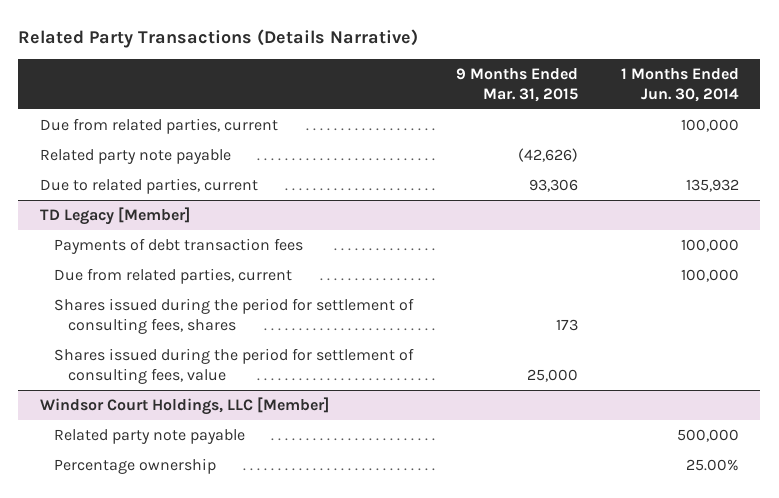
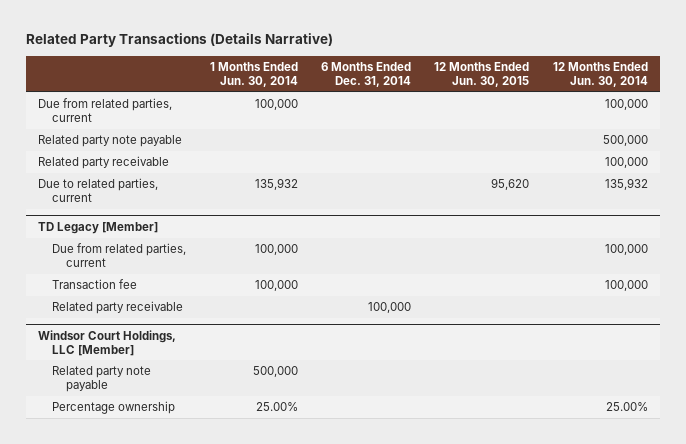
[455,67,578,102] 9 Months Ended Mar. 31, 2015 -> none
none -> [320,62,411,87] 6 Months Ended Dec. 31, 2014
none -> [434,62,530,87] 12 Months Ended Jun. 30, 2015
none -> [552,62,648,87] 12 Months Ended Jun. 30, 2014
none -> [37,156,169,170] Related party receivable
[54,237,304,254] Payments of debt transaction fees -> none
[54,297,415,334] Shares issued during the period for settlement of consulting fees, shares -> none
[54,347,415,384] Shares issued during the period for settlement of consulting fees, value -> none
none -> [52,279,138,290] Transaction fee
none -> [52,301,184,315] Related party receivable

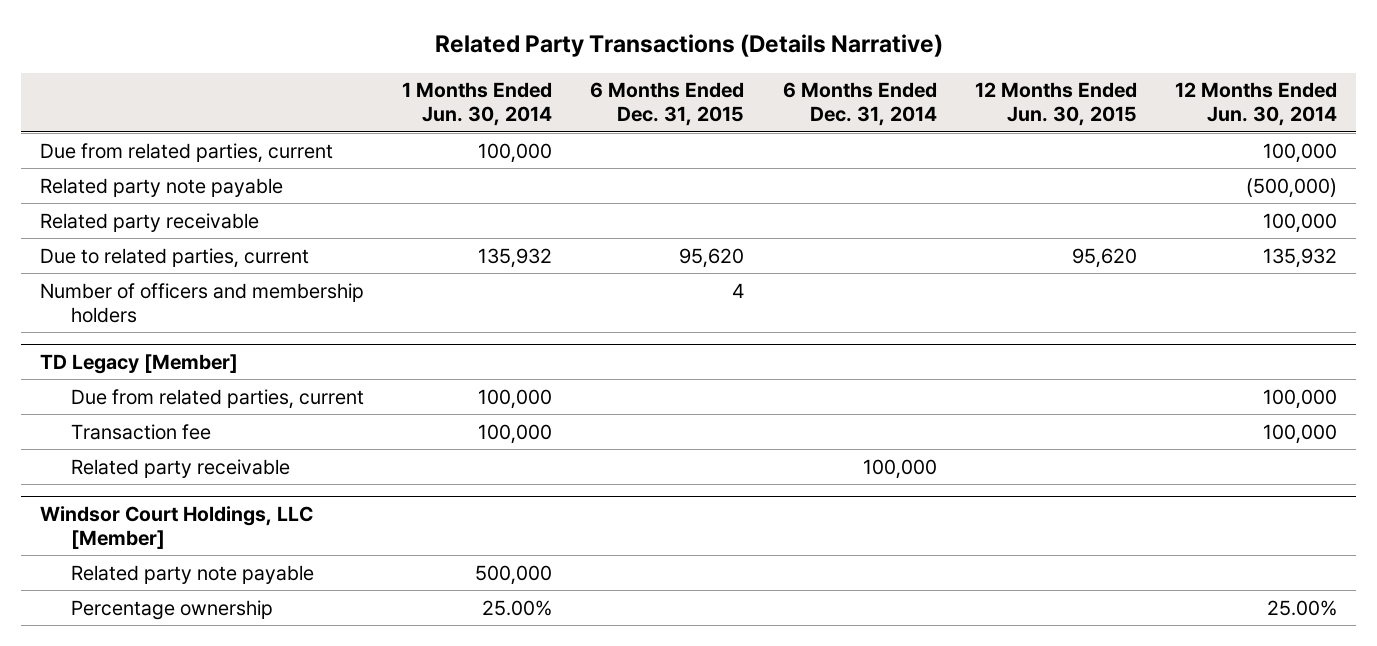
none -> [590,82,745,127] 6 Months Ended Dec. 31, 2015
[602,135,648,147] 500,000 -> [1246,177,1338,198] (500,000)
none -> [40,282,365,323] Number of officers and membership holders

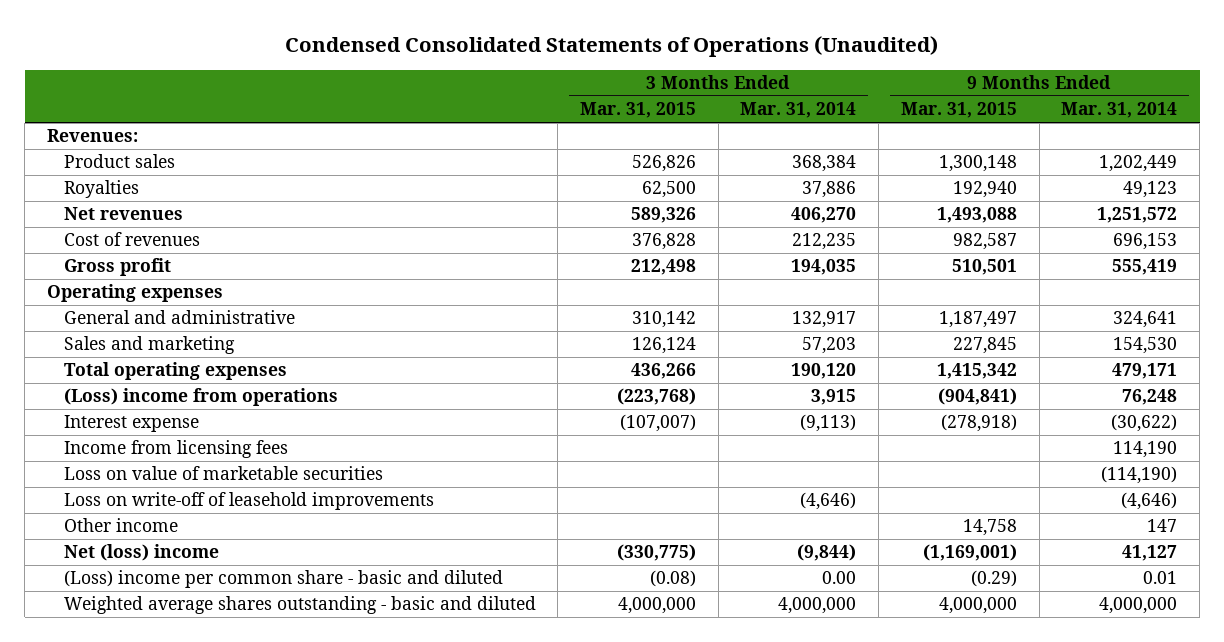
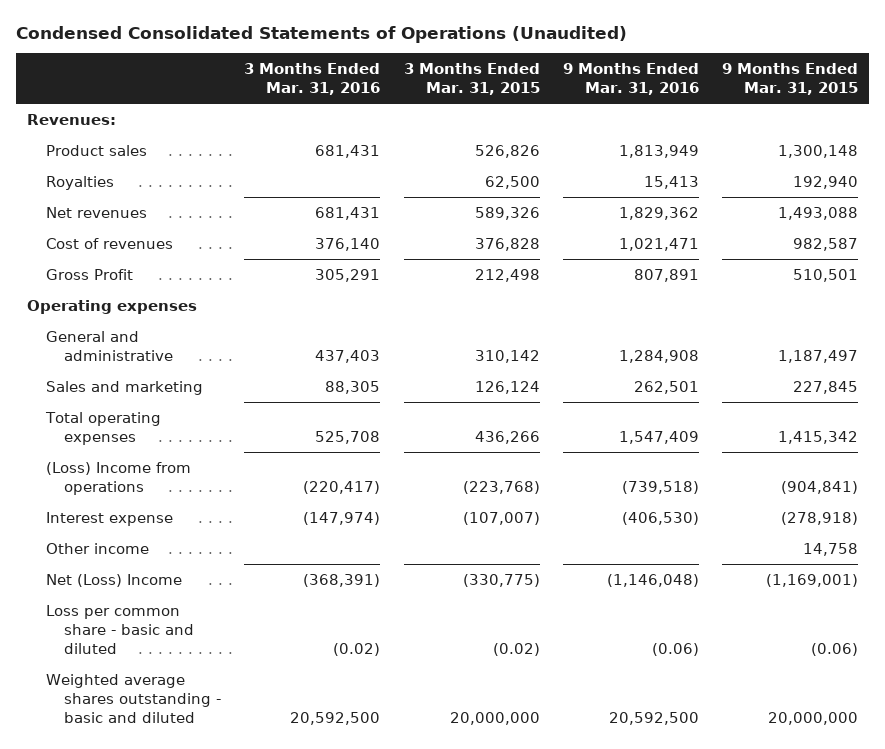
[740,102,857,119] Mar. 31, 2014 -> none
[1061,102,1178,119] Mar. 31, 2014 -> none
none -> [244,63,381,96] 3 Months Ended Mar. 31, 2016
none -> [562,63,699,96] 9 Months Ended Mar. 31, 2016
[63,258,171,277] Gross profit -> [45,268,133,280] Gross Profit
[63,388,338,407] (Loss) income from operations -> [45,461,191,495] (Loss) Income from operations
[63,440,288,459] Income from licensing fees -> none
[63,466,383,481] Loss on value of marketable securities -> none
[63,492,434,511] Loss on write-off of leasehold improvements -> none
[63,544,219,562] Net (loss) income -> [45,573,182,587] Net (Loss) Income
[63,570,503,589] (Loss) income per common share - basic and diluted -> [45,604,195,655] Loss per common share - basic and diluted
[650,570,697,588] (0.08) -> [492,643,540,657] (0.02)
[970,570,1017,588] (0.29) -> [810,643,858,657] (0.06)
[618,597,697,615] 4,000,000 -> [449,712,540,726] 20,000,000
[938,597,1017,615] 4,000,000 -> [767,712,858,726] 20,000,000

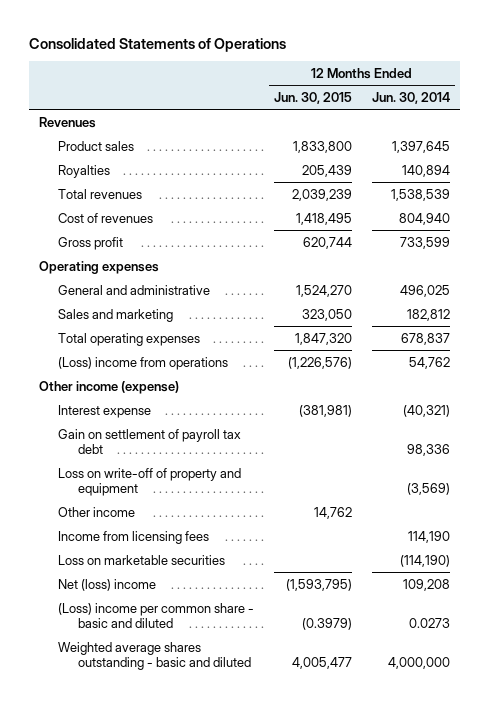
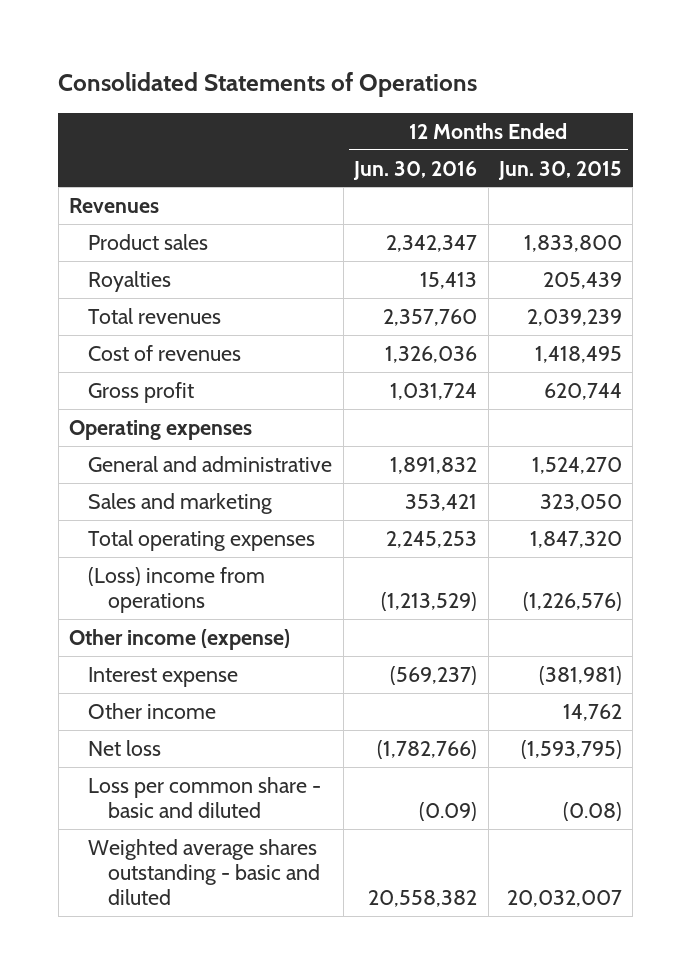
[371,92,450,105] Jun. 30, 2014 -> none
none -> [353,160,478,180] Jun. 30, 2016
[58,428,242,454] Gain on settlement of payroll tax debt -> none
[58,467,242,496] Loss on write-off of property and equipment -> none
[58,530,210,544] Income from licensing fees -> none
[58,554,226,565] Loss on marketable securities -> none
[58,578,157,591] Net (loss) income -> [88,739,162,756] Net loss
[58,602,255,628] (Loss) income per common share - basic and diluted -> [88,776,322,819] Loss per common share - basic and diluted
[301,617,352,630] (0.3979) -> [563,802,623,822] (0.08)
[291,656,352,669] 4,005,477 -> [507,890,623,908] 20,032,007

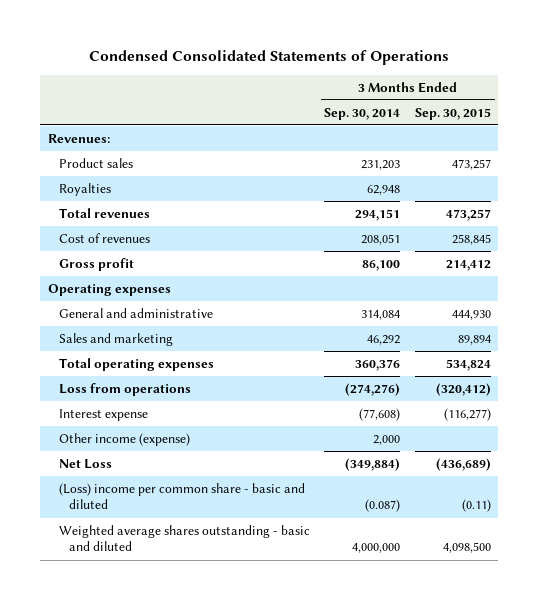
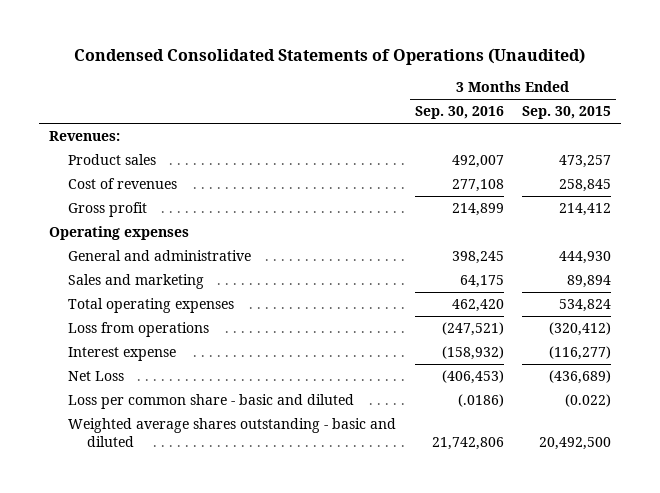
[89,50,450,66] Condensed Consolidated Statements of Operations -> [74,48,586,66] Condensed Consolidated Statements of Operations (Unaudited)
[324,107,401,120] Sep. 30, 2014 -> none
none -> [414,106,504,120] Sep. 30, 2016
[58,182,111,196] Royalties -> none
[58,207,150,218] Total revenues -> none
[58,432,190,446] Other income (expense) -> none
[58,482,305,510] (Loss) income per common share - basic and diluted -> [67,394,354,410] Loss per common share - basic and diluted
[462,499,492,513] (0.11) -> [565,394,612,408] (0.022)
[443,542,492,554] 4,098,500 -> [539,437,612,451] 20,492,500

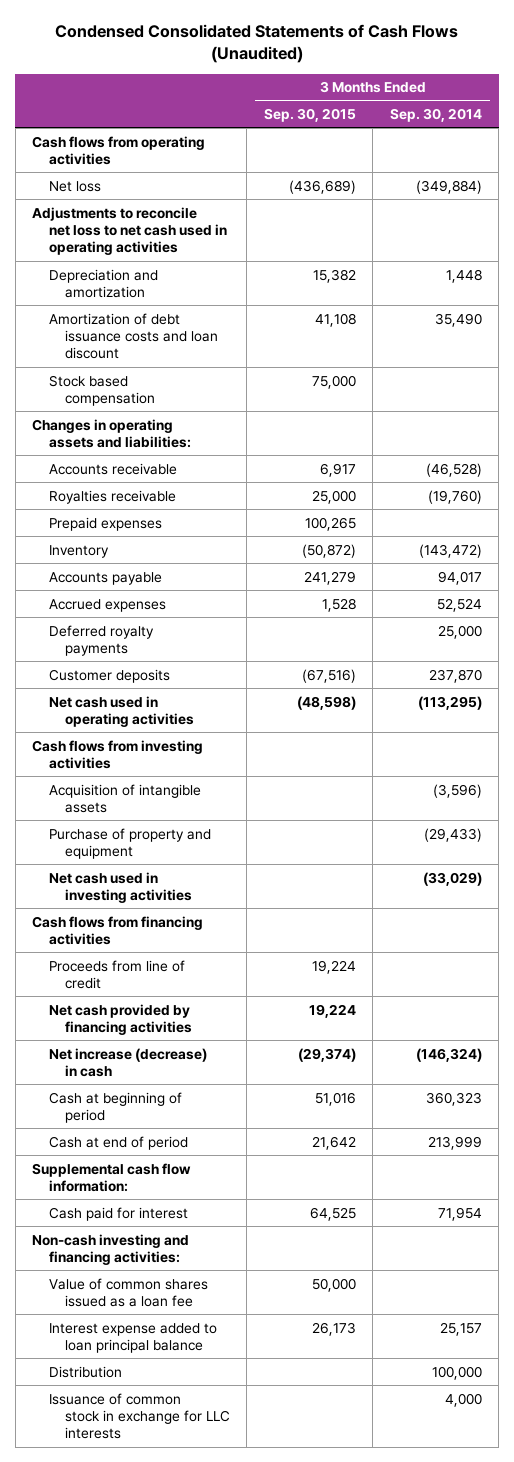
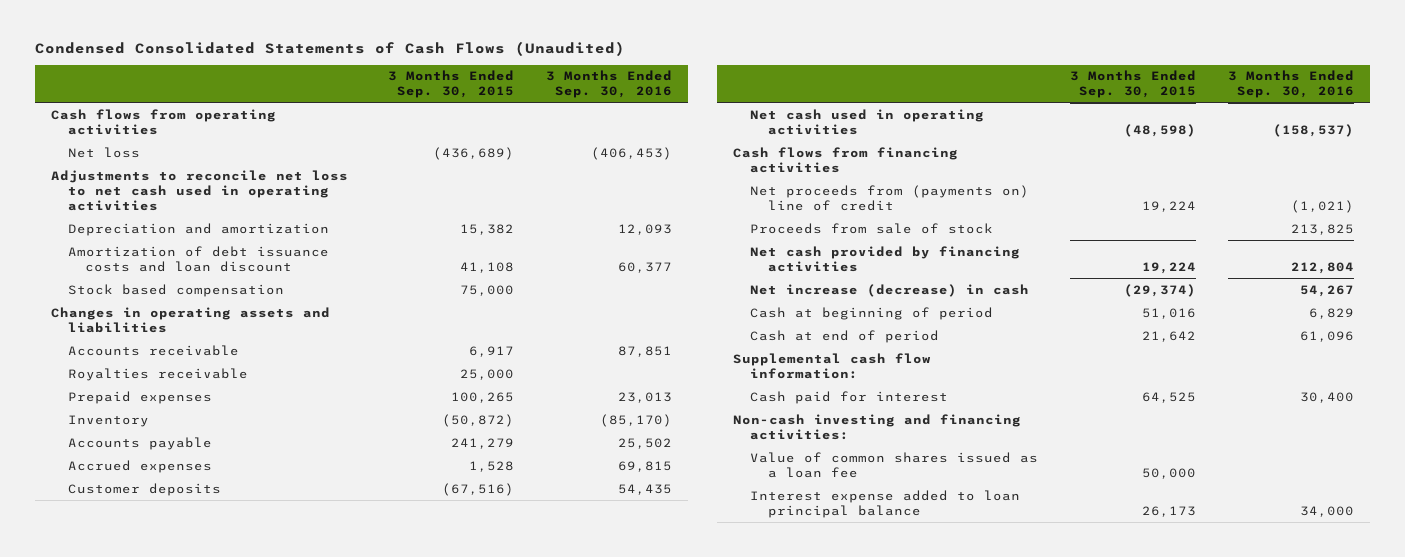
[389,107,482,122] Sep. 30, 2014 -> none
none -> [545,70,672,99] 3 Months Ended Sep. 30, 2016
[32,418,191,448] Changes in operating assets and liabilities: -> [50,306,330,333] Changes in operating assets and liabilities
[48,624,154,656] Deferred royalty payments -> none
[32,739,204,769] Cash flows from investing activities -> none
[48,783,201,813] Acquisition of intangible assets -> none
[48,827,211,859] Purchase of property and equipment -> none
[48,871,192,903] Net cash used in investing activities -> none
[48,959,185,989] Proceeds from line of credit -> [750,184,1030,211] Net proceeds from (payments on) line of credit
none -> [750,222,994,234] Proceeds from sale of stock
[48,1365,122,1378] Distribution -> none
[48,1392,230,1440] Issuance of common stock in exchange for LLC interests -> none

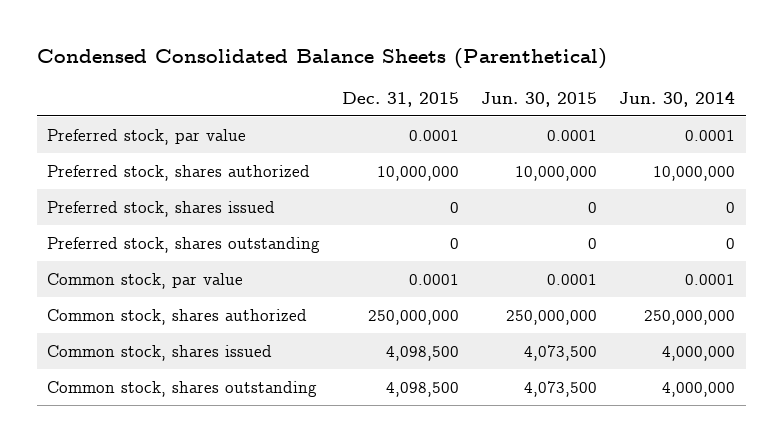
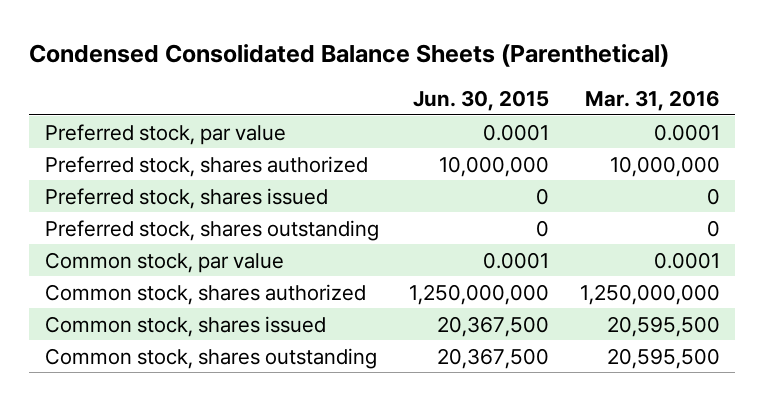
[342,91,460,107] Dec. 31, 2015 -> none
[618,90,735,107] Jun. 30, 2014 -> none
none -> [584,90,720,112] Mar. 31, 2016
[506,309,598,325] 250,000,000 -> [409,283,550,305] 1,250,000,000
[524,344,598,361] 4,073,500 -> [437,315,550,337] 20,367,500
[524,380,598,397] 4,073,500 -> [437,347,550,369] 20,367,500

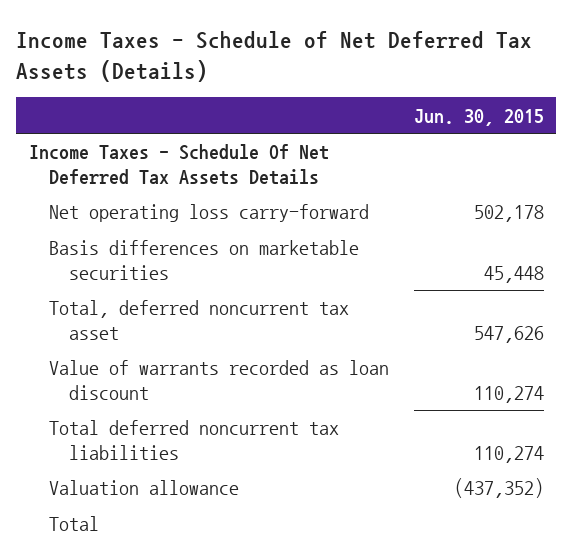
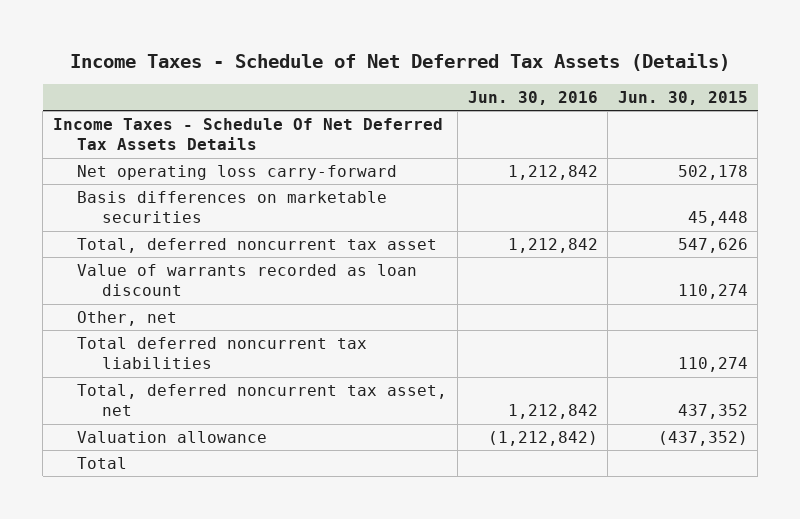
none -> [467,90,598,105] Jun. 30, 2016
none -> [77,310,178,326] Other, net
none -> [77,383,448,417] Total, deferred noncurrent tax asset, net

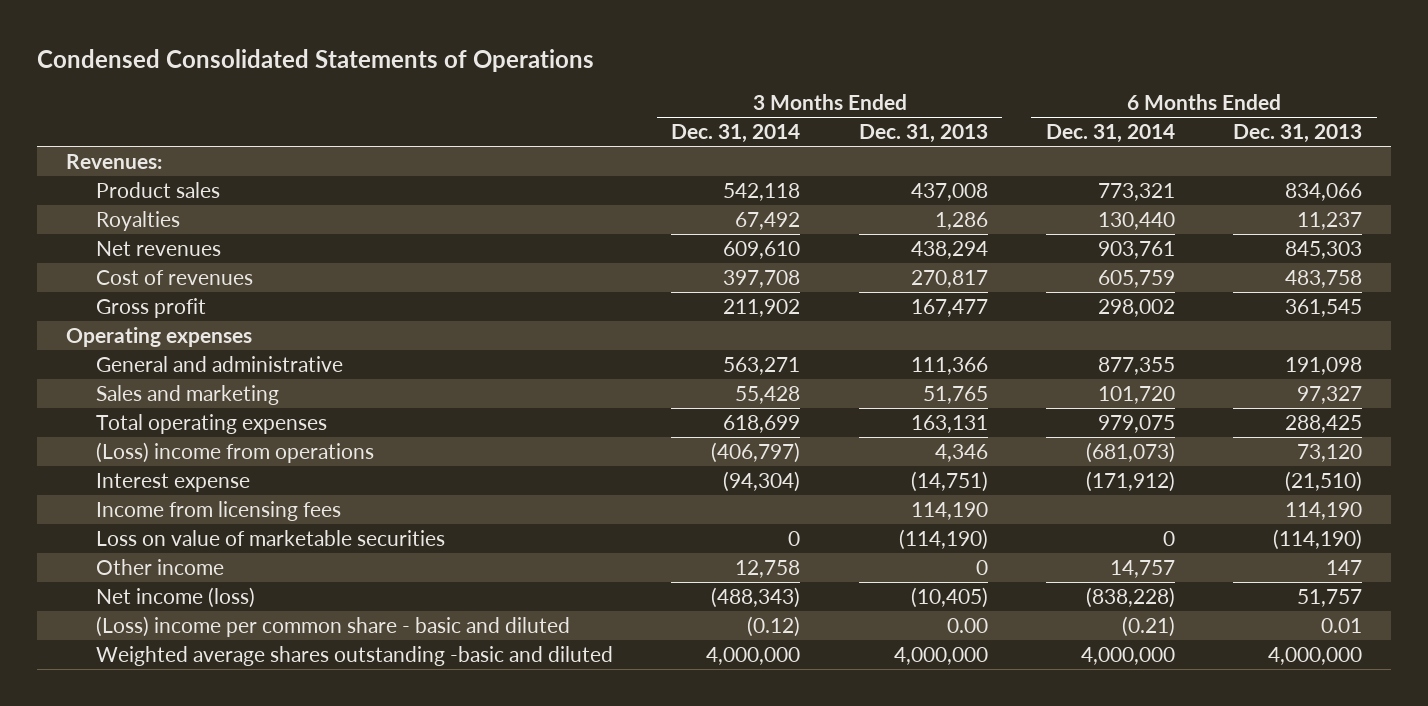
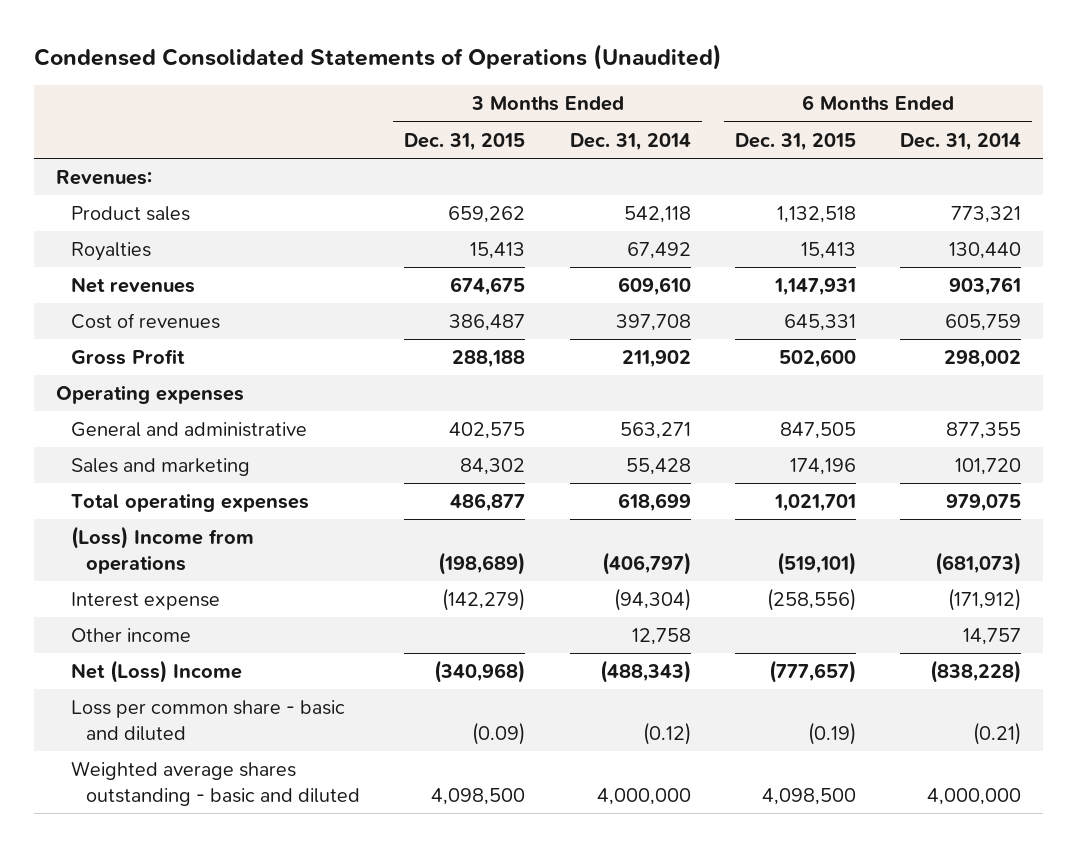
[36,49,594,73] Condensed Consolidated Statements of Operations -> [34,44,723,71] Condensed Consolidated Statements of Operations (Unaudited)
[858,124,988,144] Dec. 31, 2013 -> none
[1233,124,1363,144] Dec. 31, 2013 -> none
none -> [404,132,526,151] Dec. 31, 2015
none -> [734,132,856,151] Dec. 31, 2015
[96,297,207,318] Gross profit -> [71,349,186,366] Gross Profit
[96,441,375,463] (Loss) income from operations -> [71,526,255,575] (Loss) Income from operations
[96,500,342,521] Income from licensing fees -> none
[96,529,446,546] Loss on value of marketable securities -> none
[96,586,256,608] Net income (loss) -> [71,660,243,684] Net (Loss) Income
[96,615,571,637] (Loss) income per common share - basic and diluted -> [71,700,346,742] Loss per common share - basic and diluted
[96,645,614,666] Weighted average shares outstanding -basic and diluted -> [71,761,361,807] Weighted average shares outstanding - basic and diluted

